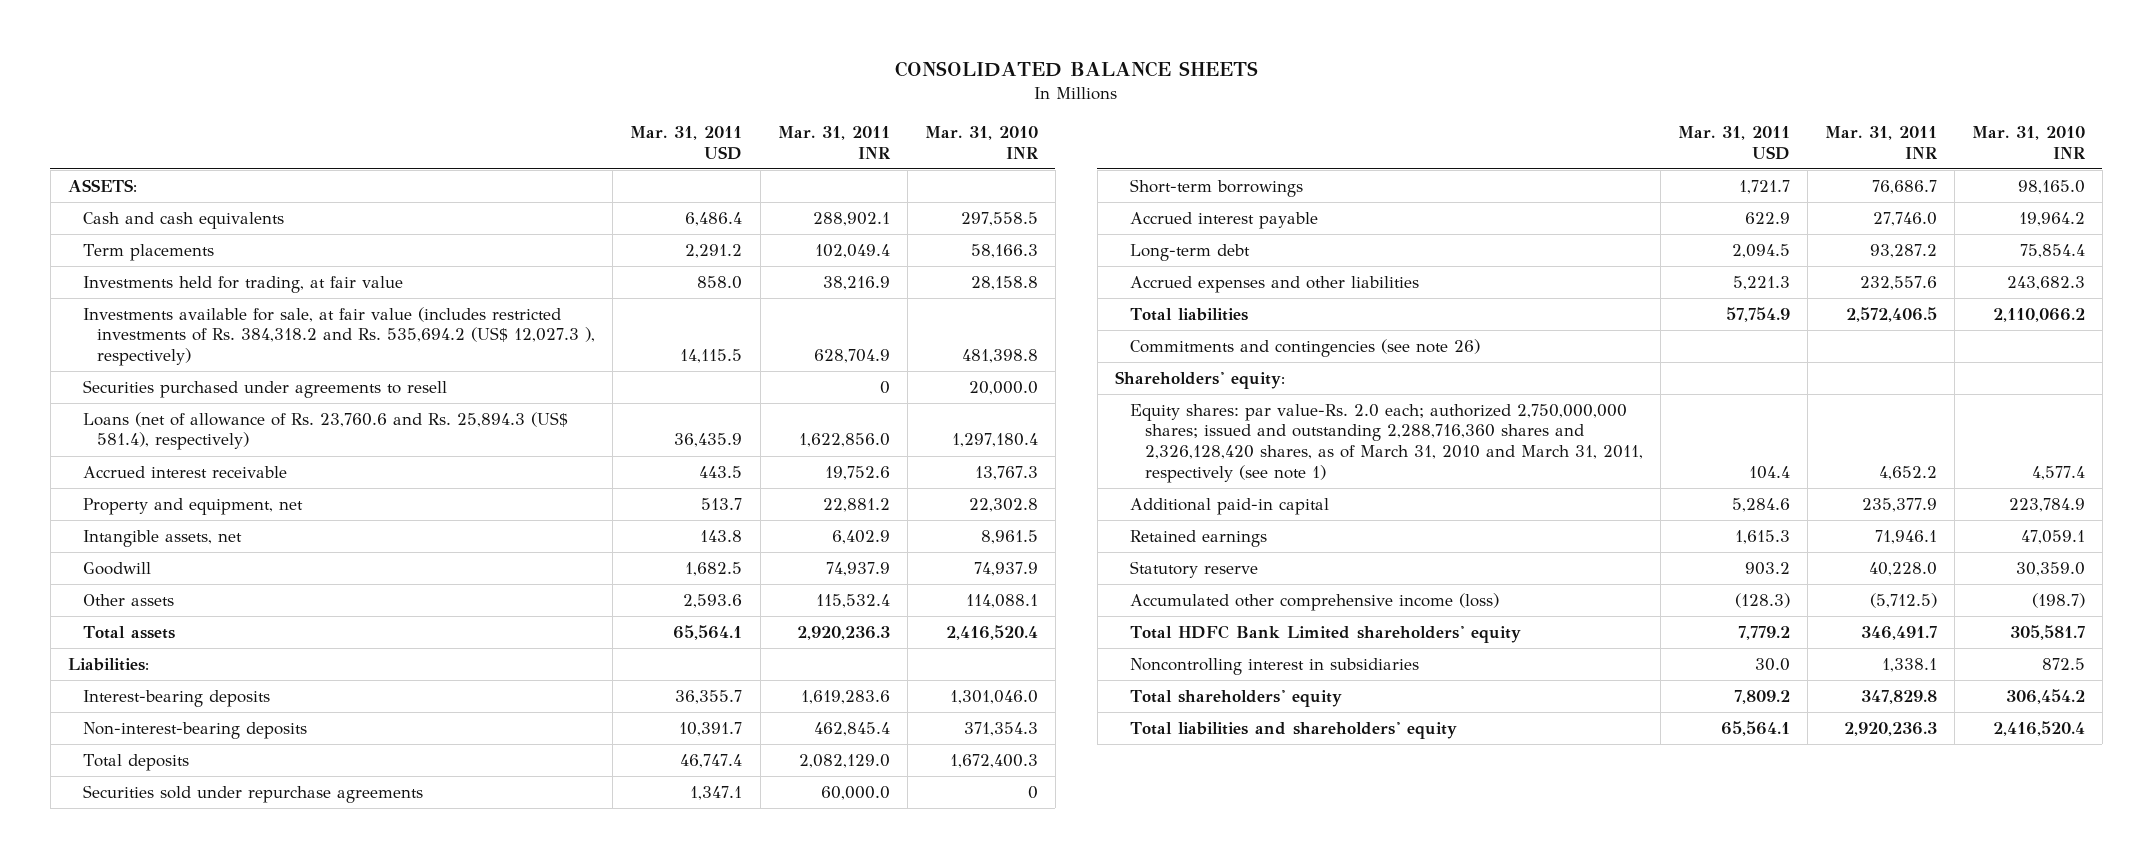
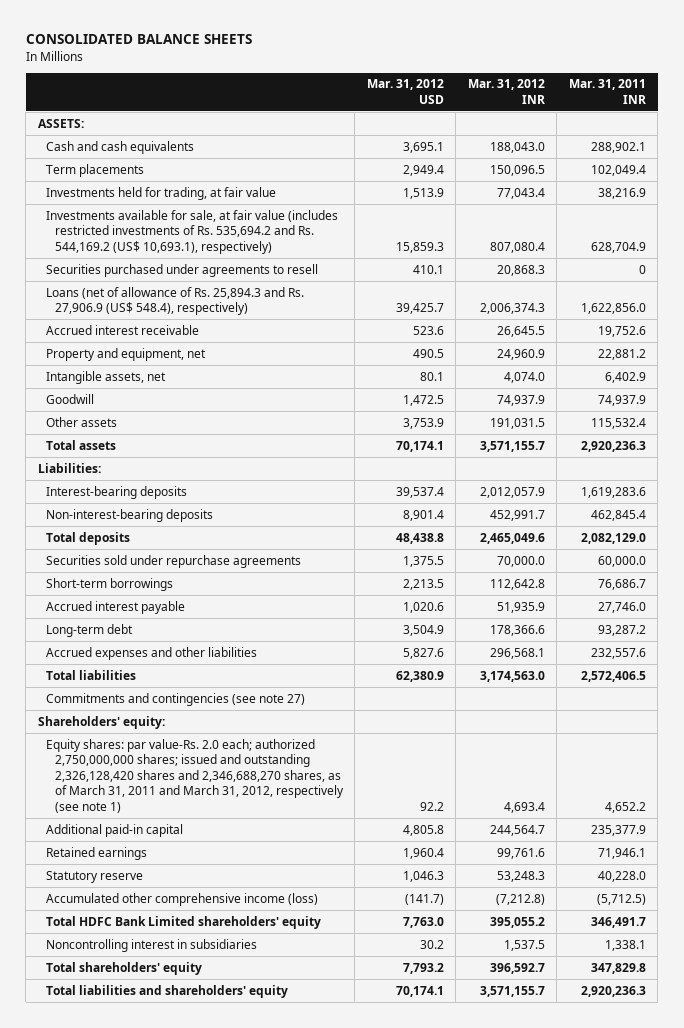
[630,126,743,160] Mar. 31, 2011 USD -> none
[924,126,1039,159] Mar. 31, 2010 INR -> none
none -> [366,79,444,104] Mar. 31, 2012 USD
none -> [467,79,545,104] Mar. 31, 2012 INR
[82,306,596,367] Investments available for sale, at fair value (includes restricted investments of Rs. 384,318.2 and Rs. 535,694.2 (US$ 12,027.3 ), respectively) -> [46,209,339,254] Investments available for sale, at fair value (includes restricted investments of Rs. 535,694.2 and Rs. 544,169.2 (US$ 10,693.1), respectively)
[82,411,568,451] Loans (net of allowance of Rs. 23,760.6 and Rs. 25,894.3 (US$ 581.4), respectively) -> [46,286,305,316] Loans (net of allowance of Rs. 25,894.3 and Rs. 27,906.9 (US$ 548.4), respectively)
[1129,338,1480,357] Commitments and contingencies (see note 26) -> [46,692,306,706] Commitments and contingencies (see note 27)
[1129,403,1643,483] Equity shares: par value-Rs. 2.0 each; authorized 2,750,000,000 shares; issued and outstanding 2,288,716,360 shares and 2,326,128,420 shares, as of March 31, 2010 and March 31, 2011, respectively (see note 1) -> [46,738,344,813] Equity shares: par value-Rs. 2.0 each; authorized 2,750,000,000 shares; issued and outstanding 2,326,128,420 shares and 2,346,688,270 shares, as of March 31, 2011 and March 31, 2012, respectively (see note 1)

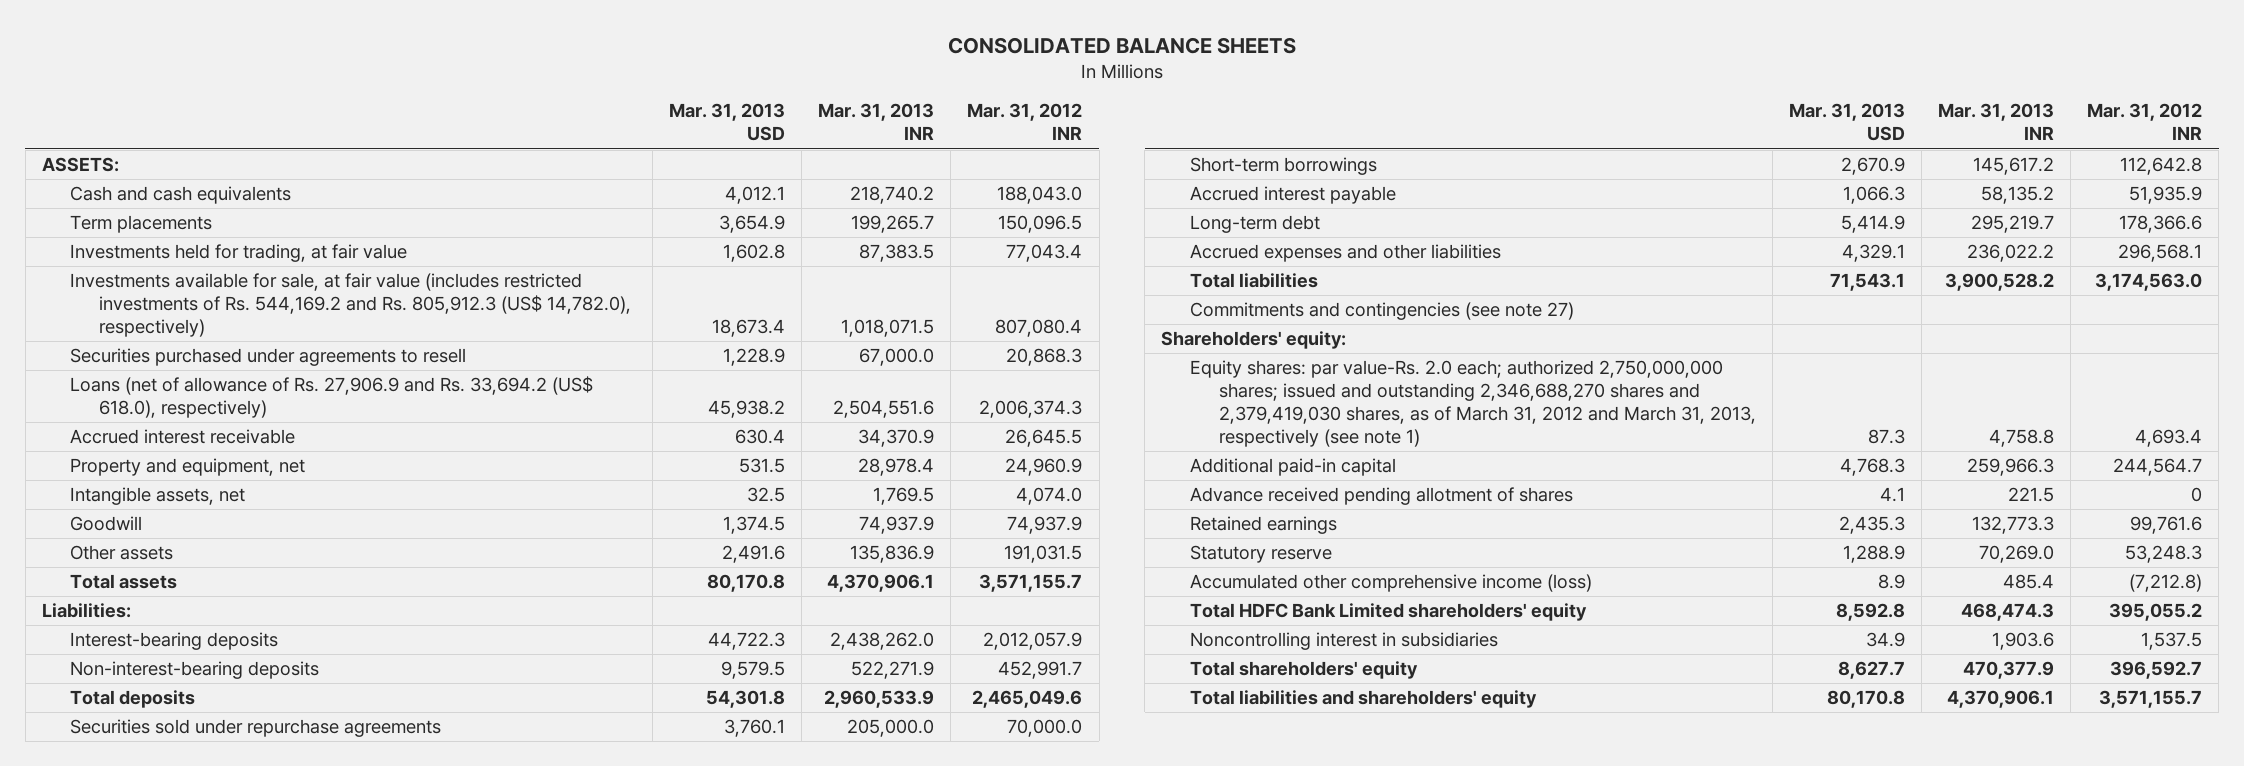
[366,79,444,104] Mar. 31, 2012 USD -> none
[568,79,646,104] Mar. 31, 2011 INR -> none
none -> [669,103,786,142] Mar. 31, 2013 USD
none -> [818,103,935,141] Mar. 31, 2013 INR
[46,209,339,254] Investments available for sale, at fair value (includes restricted investments of Rs. 535,694.2 and Rs. 544,169.2 (US$ 10,693.1), respectively) -> [70,273,632,337] Investments available for sale, at fair value (includes restricted investments of Rs. 544,169.2 and Rs. 805,912.3 (US$ 14,782.0), respectively)
[46,286,305,316] Loans (net of allowance of Rs. 25,894.3 and Rs. 27,906.9 (US$ 548.4), respectively) -> [70,376,594,419] Loans (net of allowance of Rs. 27,906.9 and Rs. 33,694.2 (US$ 618.0), respectively)
[46,738,344,813] Equity shares: par value-Rs. 2.0 each; authorized 2,750,000,000 shares; issued and outstanding 2,326,128,420 shares and 2,346,688,270 shares, as of March 31, 2011 and March 31, 2012, respectively (see note 1) -> [1190,360,1756,447] Equity shares: par value-Rs. 2.0 each; authorized 2,750,000,000 shares; issued and outstanding 2,346,688,270 shares and 2,379,419,030 shares, as of March 31, 2012 and March 31, 2013, respectively (see note 1)
none -> [1190,487,1574,506] Advance received pending allotment of shares

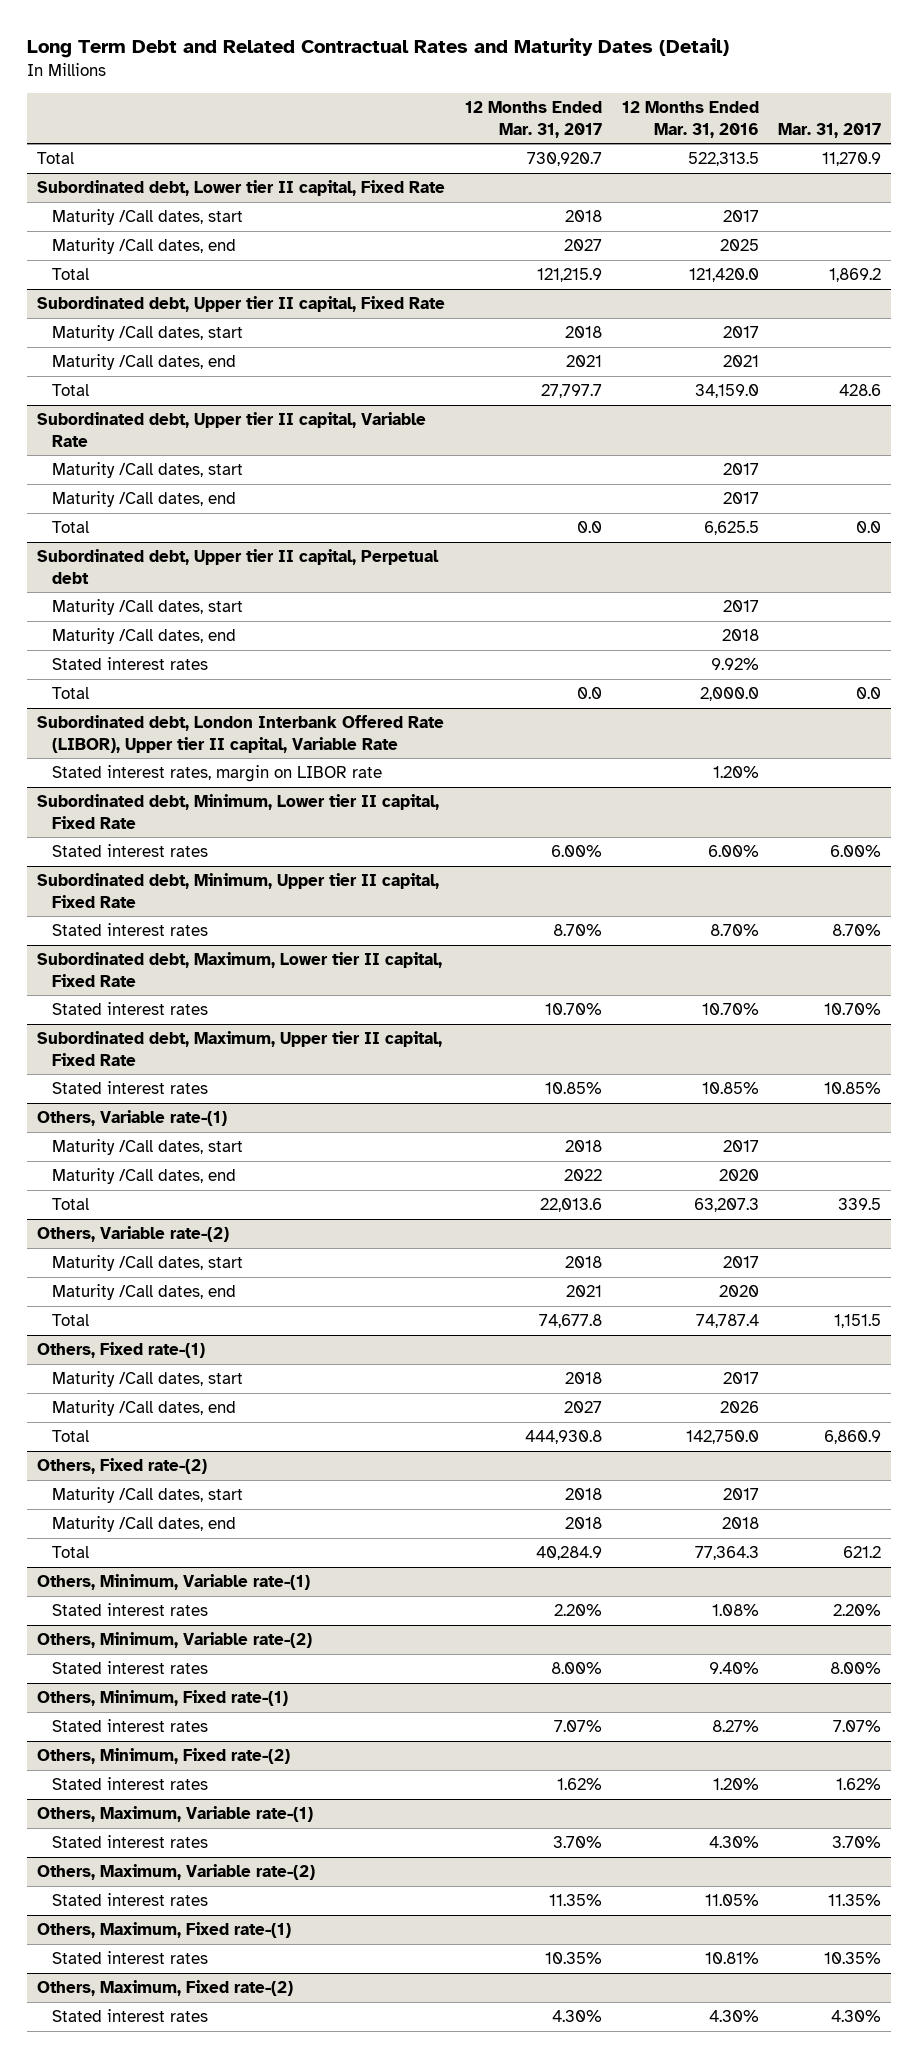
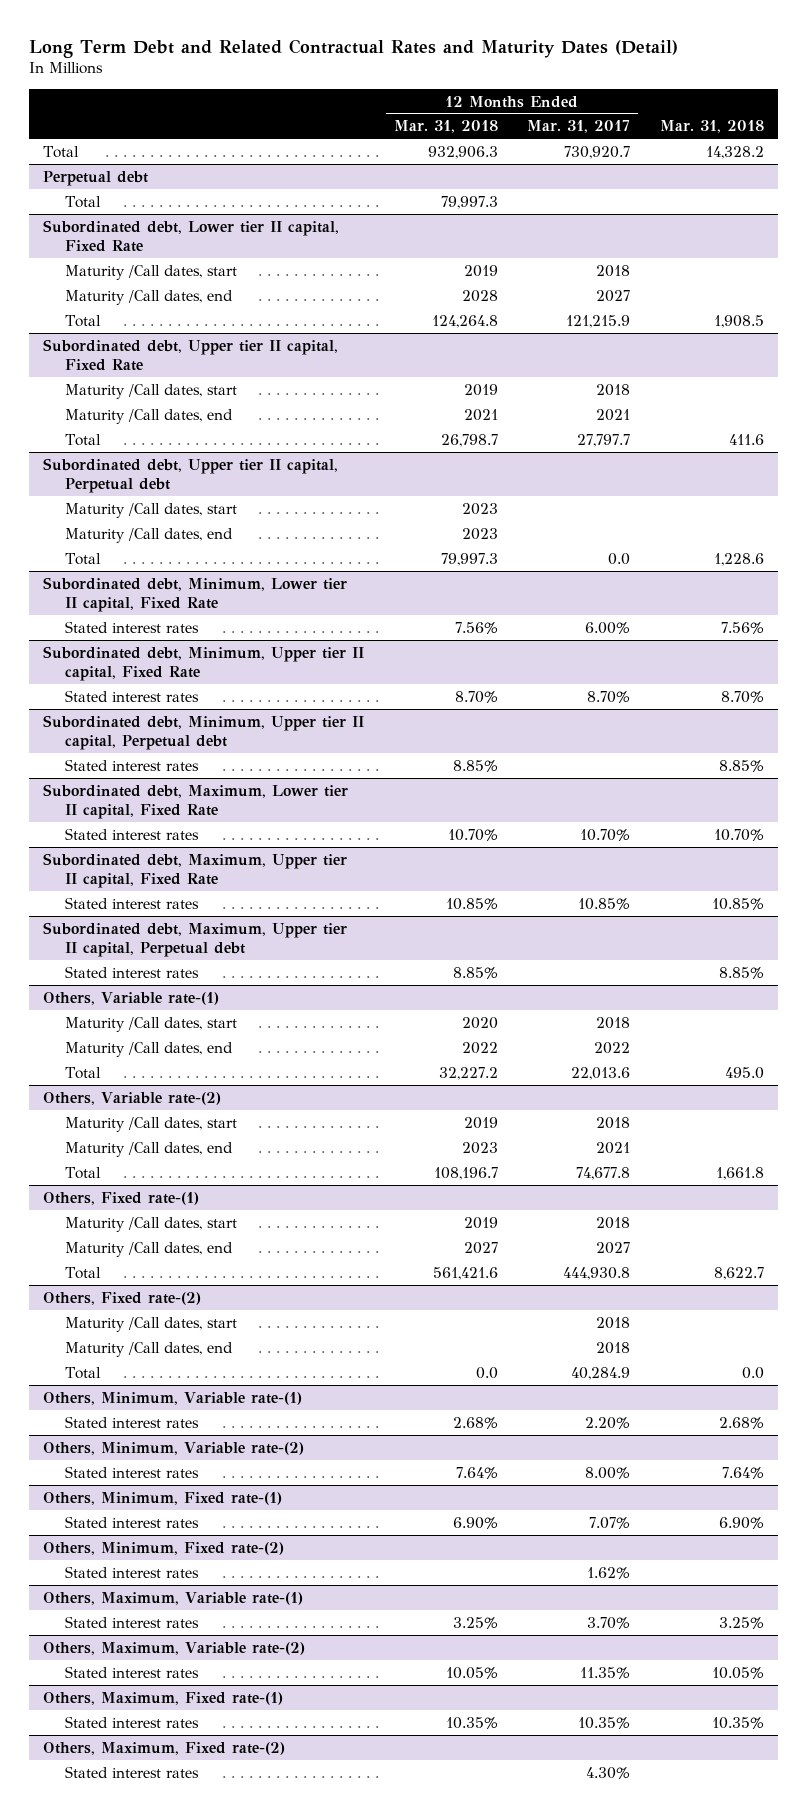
[621,101,759,138] 12 Months Ended Mar. 31, 2016 -> none
[778,122,882,138] Mar. 31, 2017 -> none
none -> [393,120,498,134] Mar. 31, 2018
none -> [659,120,764,134] Mar. 31, 2018
none -> [43,170,149,186] Perpetual debt
none -> [65,195,102,208] Total
[36,412,426,447] Subordinated debt, Upper tier II capital, Variable Rate -> none
[52,462,244,479] Maturity /Call dates, start -> none
[52,491,237,508] Maturity /Call dates, end -> none
[52,521,90,534] Total -> none
[52,657,209,671] Stated interest rates -> none
[36,715,444,753] Subordinated debt, London Interbank Offered Rate (LIBOR), Upper tier II capital, Variable Rate -> none
[52,765,383,783] Stated interest rates, margin on LIBOR rate -> none
none -> [43,714,365,750] Subordinated debt, Minimum, Upper tier II capital, Perpetual debt
none -> [65,758,200,771] Stated interest rates
none -> [43,921,348,957] Subordinated debt, Maximum, Upper tier II capital, Perpetual debt
none -> [65,965,200,978] Stated interest rates

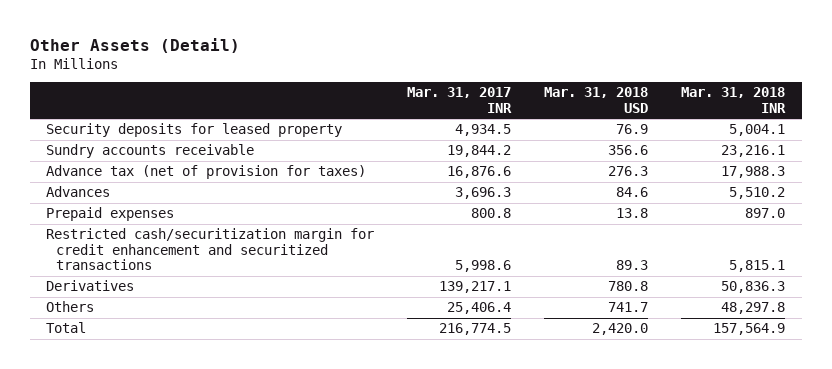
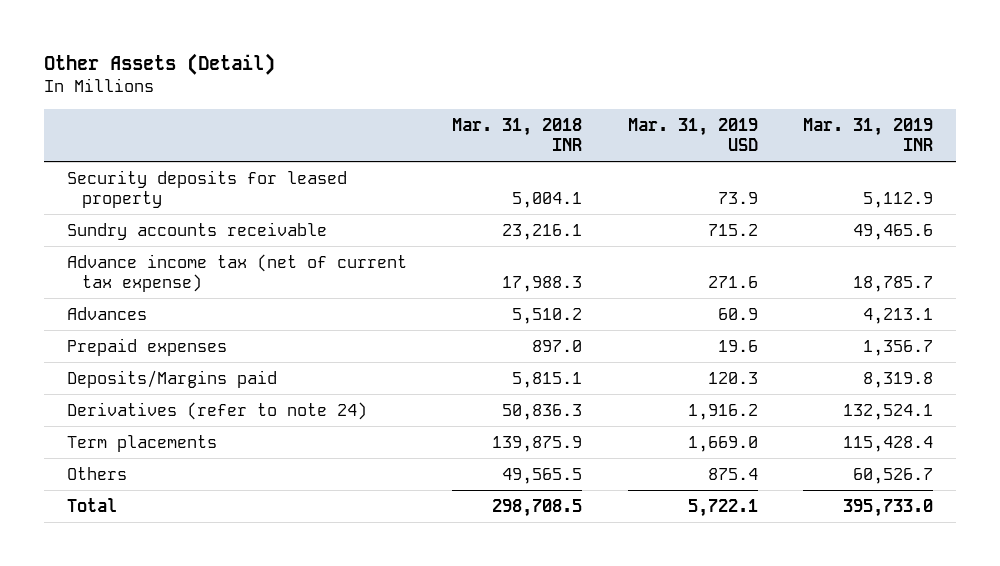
[407,87,513,113] Mar. 31, 2017 INR -> none
[544,87,649,113] Mar. 31, 2018 USD -> none
none -> [627,117,758,151] Mar. 31, 2019 USD
none -> [803,117,934,151] Mar. 31, 2019 INR
[46,165,367,180] Advance tax (net of provision for taxes) -> [66,253,407,292] Advance income tax (net of current tax expense)
[46,228,375,271] Restricted cash/securitization margin for credit enhancement and securitized transactions -> [66,369,277,388] Deposits/Margins paid
[46,280,135,292] Derivatives -> [66,401,367,420] Derivatives (refer to note 24)
none -> [66,434,217,452] Term placements
[721,302,786,315] 48,297.8 -> [502,467,583,484] 49,565.5
[713,323,786,336] 157,564.9 -> [492,498,583,517] 298,708.5

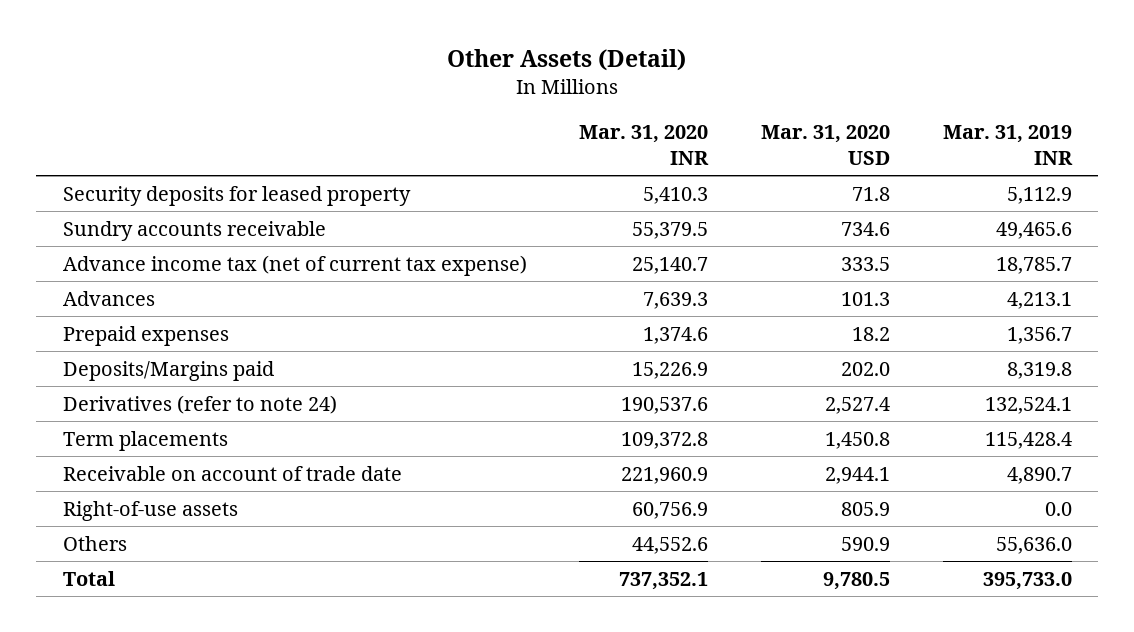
[452,117,583,151] Mar. 31, 2018 INR -> none
[627,117,758,151] Mar. 31, 2019 USD -> none
none -> [579,125,710,165] Mar. 31, 2020 INR
none -> [761,125,891,165] Mar. 31, 2020 USD
none -> [62,465,402,481] Receivable on account of trade date
none -> [62,500,238,521] Right-of-use assets
[853,467,934,484] 60,526.7 -> [995,536,1072,554] 55,636.0

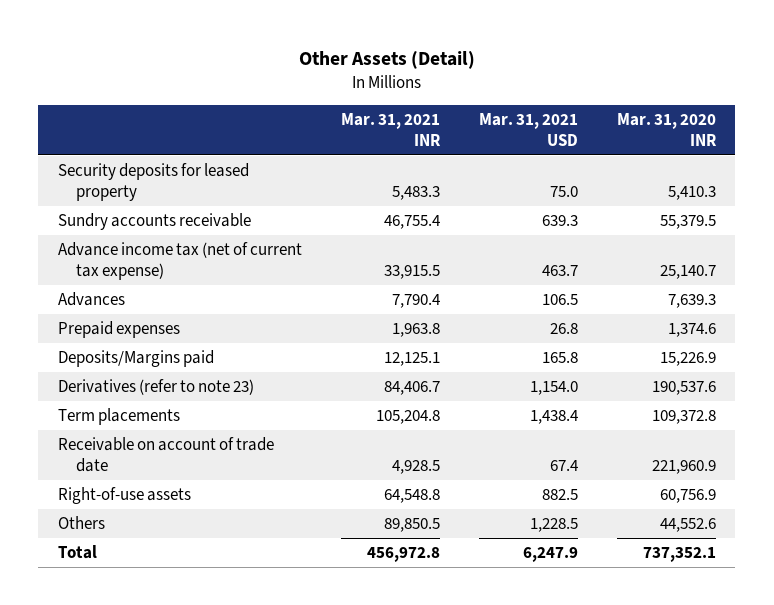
[761,125,891,165] Mar. 31, 2020 USD -> none
[942,125,1073,165] Mar. 31, 2019 INR -> none
none -> [340,113,441,146] Mar. 31, 2021 INR
none -> [478,113,578,146] Mar. 31, 2021 USD
[62,394,337,414] Derivatives (refer to note 24) -> [57,379,254,396] Derivatives (refer to note 23)

